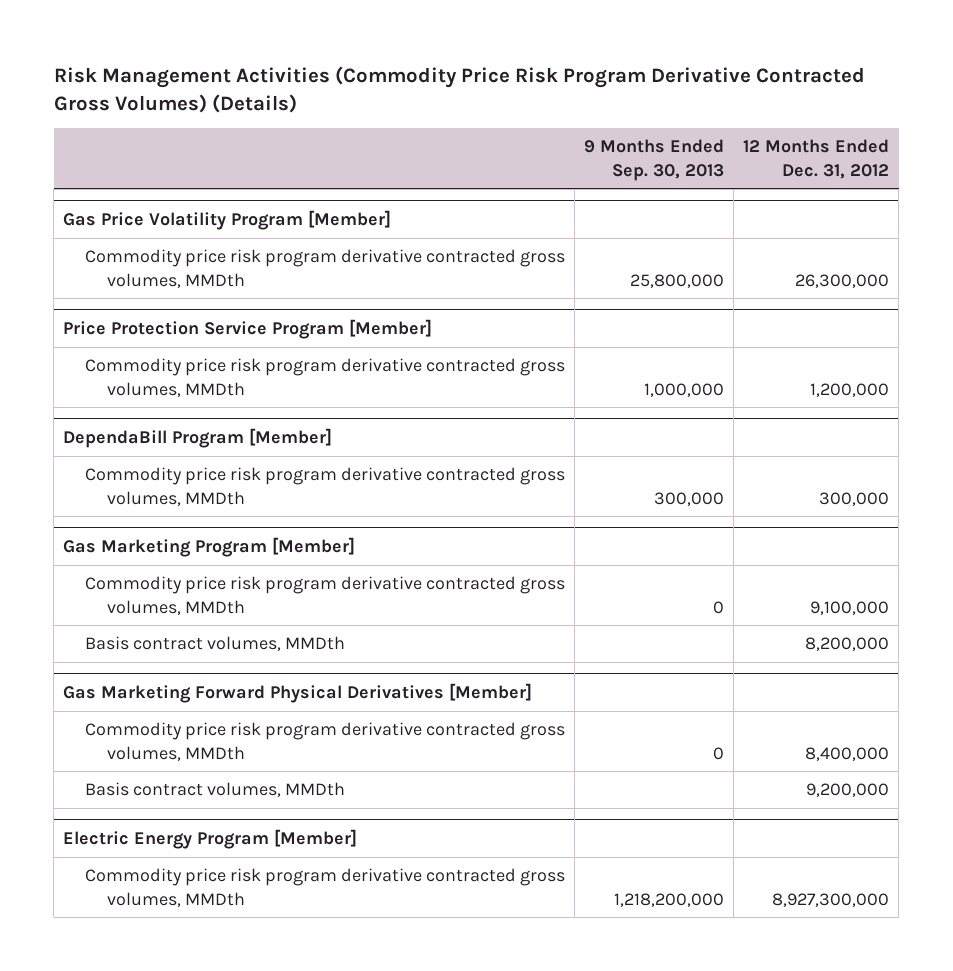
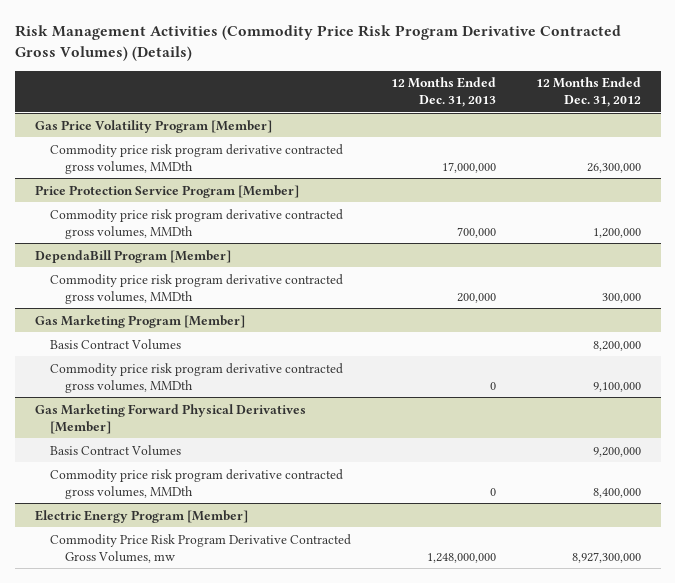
[584,139,725,181] 9 Months Ended Sep. 30, 2013 -> none
none -> [390,77,496,108] 12 Months Ended Dec. 31, 2013
none -> [49,338,181,350] Basis Contract Volumes
[85,636,346,652] Basis contract volumes, MMDth -> none
none -> [49,444,181,456] Basis Contract Volumes
[85,782,346,798] Basis contract volumes, MMDth -> none
[85,868,566,907] Commodity price risk program derivative contracted gross volumes, MMDth -> [49,533,351,563] Commodity Price Risk Program Derivative Contracted Gross Volumes, mw

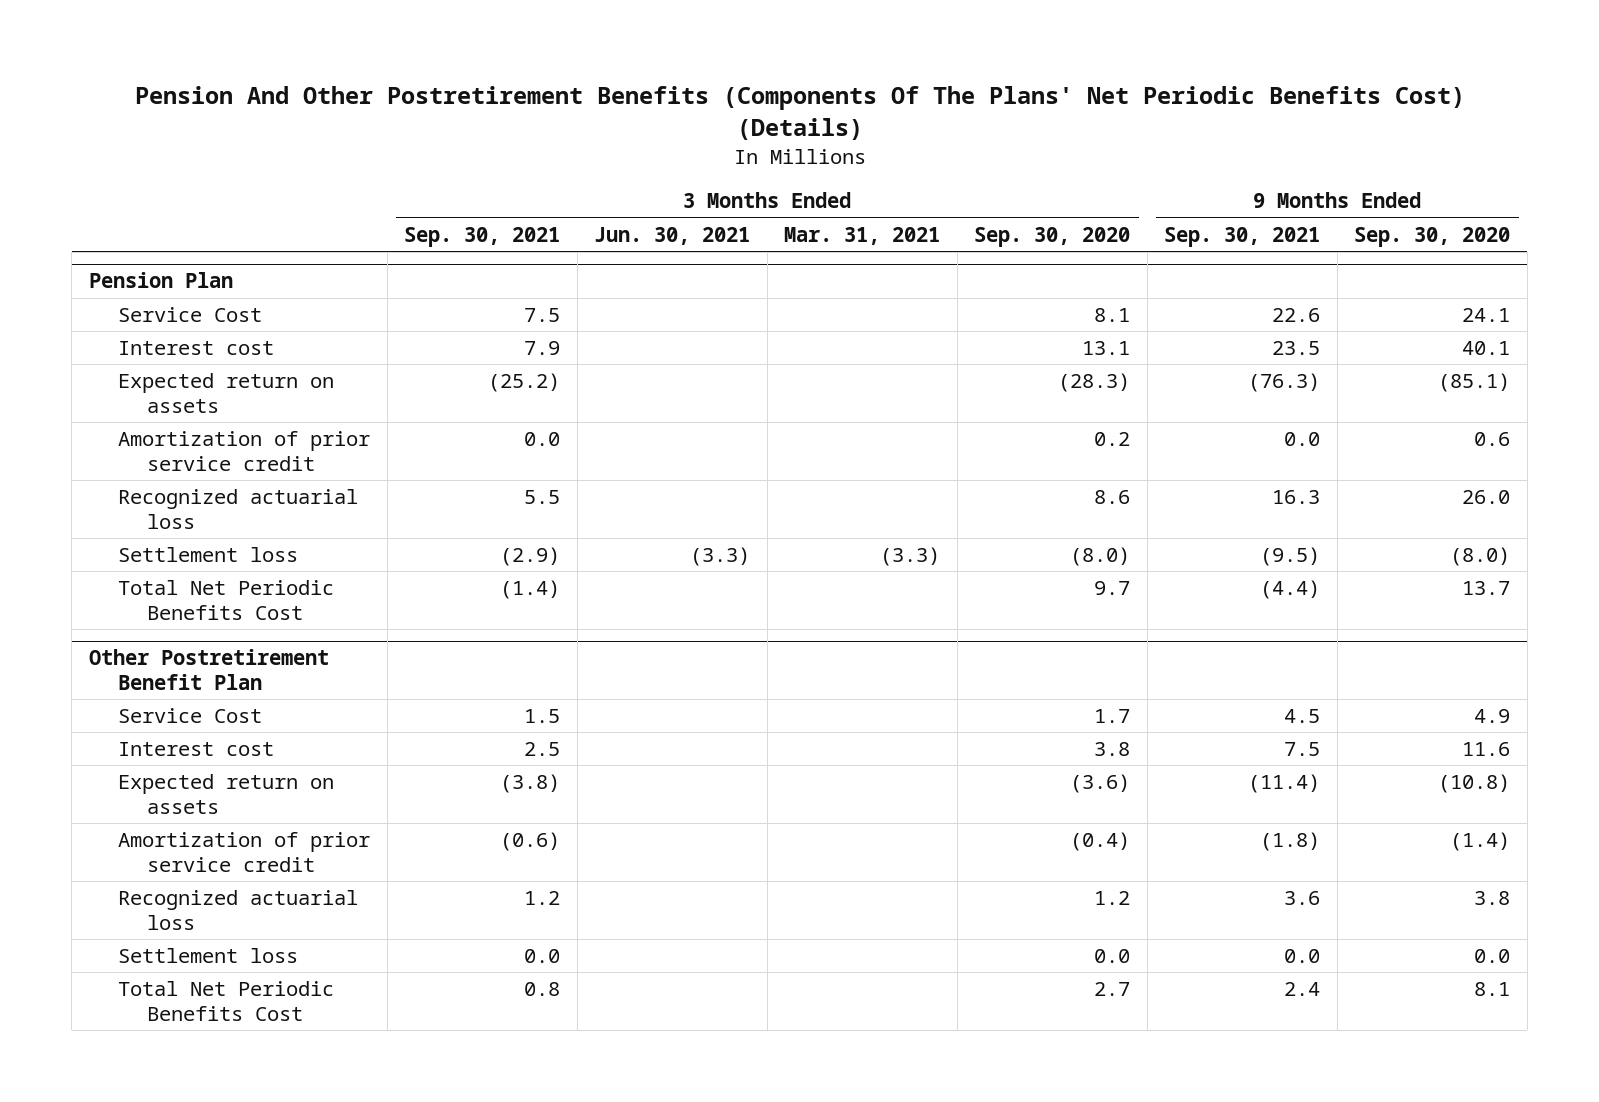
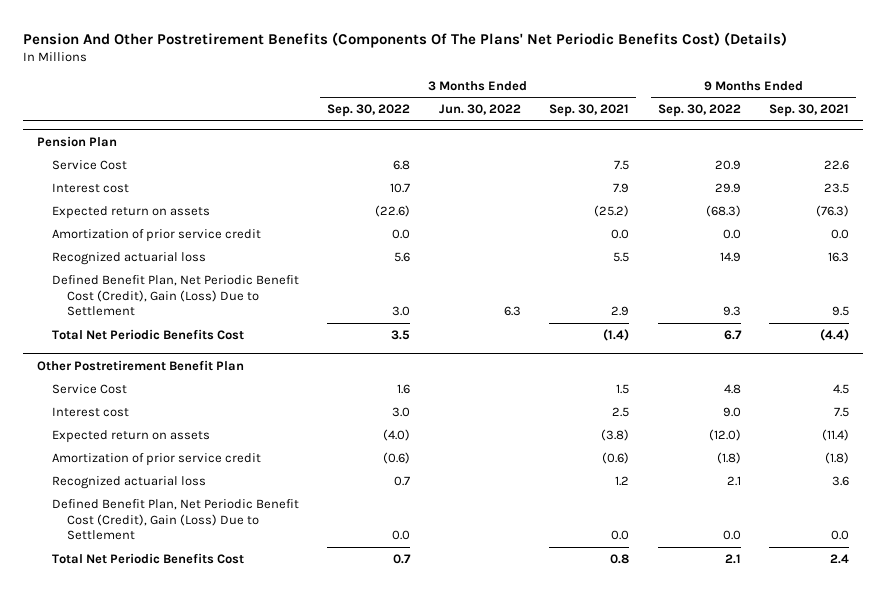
[594,226,751,245] Jun. 30, 2021 -> none
[784,226,941,245] Mar. 31, 2021 -> none
[974,226,1131,247] Sep. 30, 2020 -> none
[1354,226,1511,247] Sep. 30, 2020 -> none
none -> [327,104,411,118] Sep. 30, 2022
none -> [438,104,521,116] Jun. 30, 2022
none -> [657,104,741,118] Sep. 30, 2022
[118,547,299,563] Settlement loss -> none
none -> [52,274,300,317] Defined Benefit Plan, Net Periodic Benefit Cost (Credit), Gain (Loss) Due to Settlement
[118,948,299,964] Settlement loss -> none
none -> [52,498,300,541] Defined Benefit Plan, Net Periodic Benefit Cost (Credit), Gain (Loss) Due to Settlement

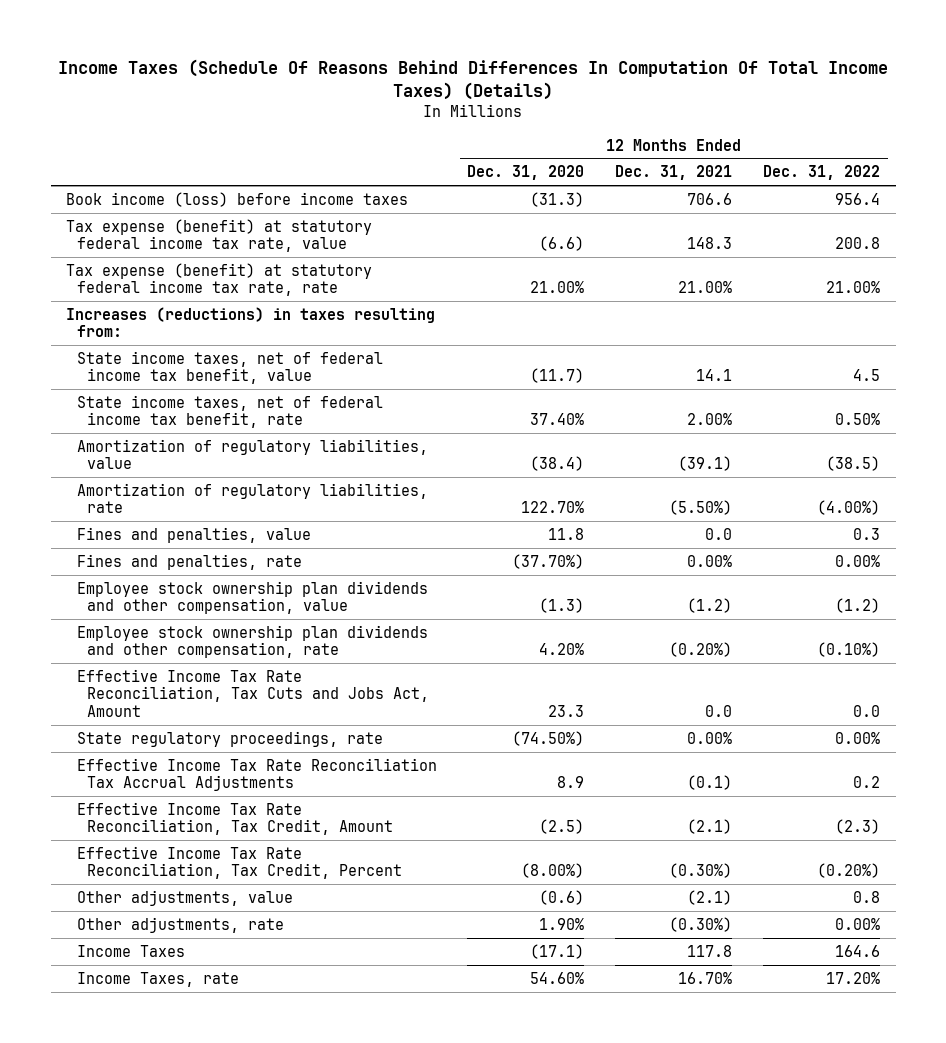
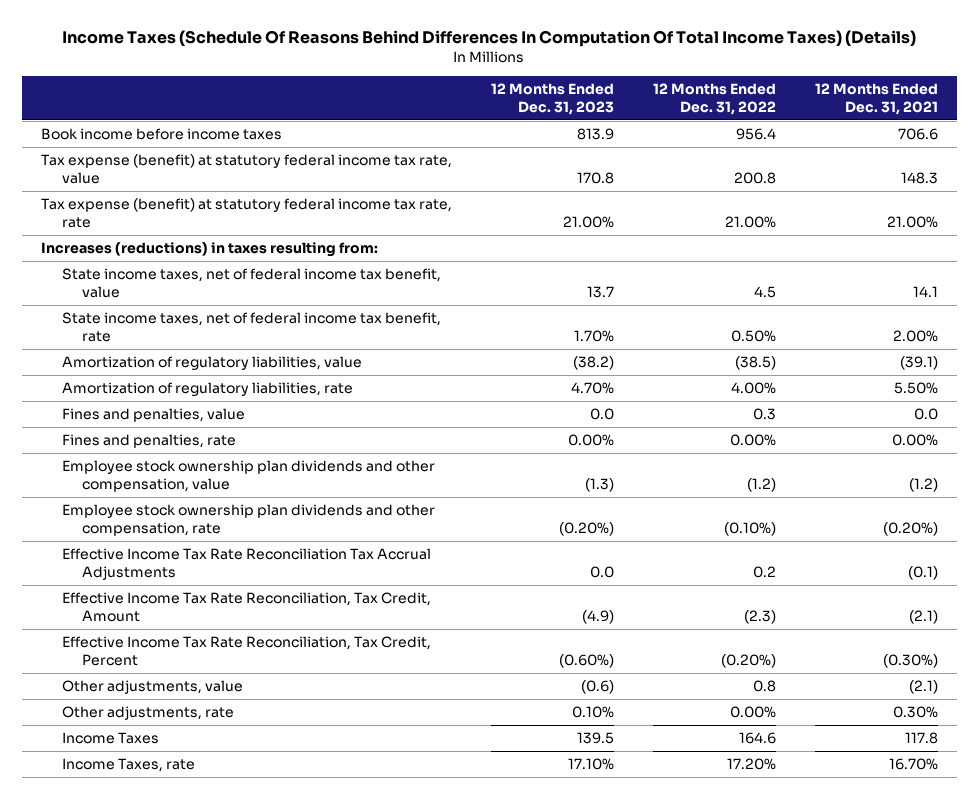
[467,165,585,181] Dec. 31, 2020 -> none
none -> [491,83,615,115] 12 Months Ended Dec. 31, 2023
[66,191,409,207] Book income (loss) before income taxes -> [41,128,283,141] Book income before income taxes
[669,500,733,516] (5.50%) -> [893,382,938,395] 5.50%
[817,500,881,516] (4.00%) -> [730,382,776,395] 4.00%
[76,668,430,718] Effective Income Tax Rate Reconciliation, Tax Cuts and Jobs Act, Amount -> none
[76,730,383,747] State regulatory proceedings, rate -> none
[669,916,733,932] (0.30%) -> [892,706,938,719] 0.30%

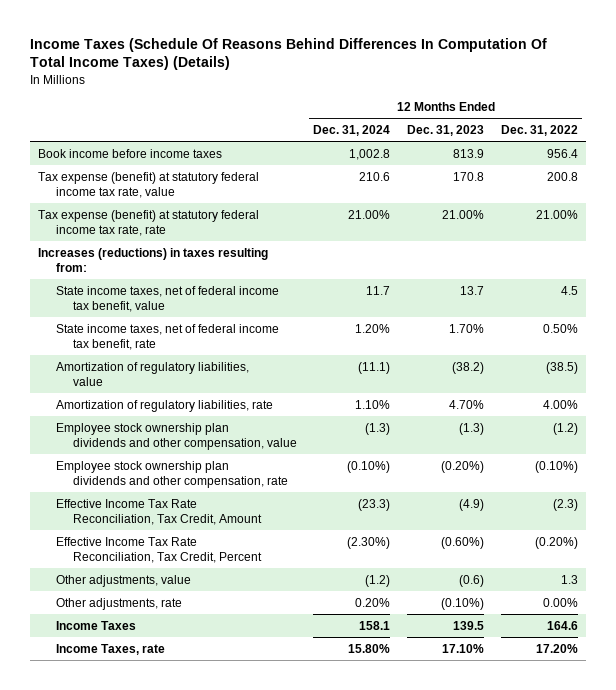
[814,83,938,115] 12 Months Ended Dec. 31, 2021 -> none
none -> [313,125,391,137] Dec. 31, 2024
[61,408,245,423] Fines and penalties, value -> none
[61,434,236,449] Fines and penalties, rate -> none
[61,548,431,580] Effective Income Tax Rate Reconciliation Tax Accrual Adjustments -> none
[752,680,776,693] 0.8 -> [560,574,578,584] 1.3
[572,706,615,719] 0.10% -> [441,597,485,610] (0.10%)

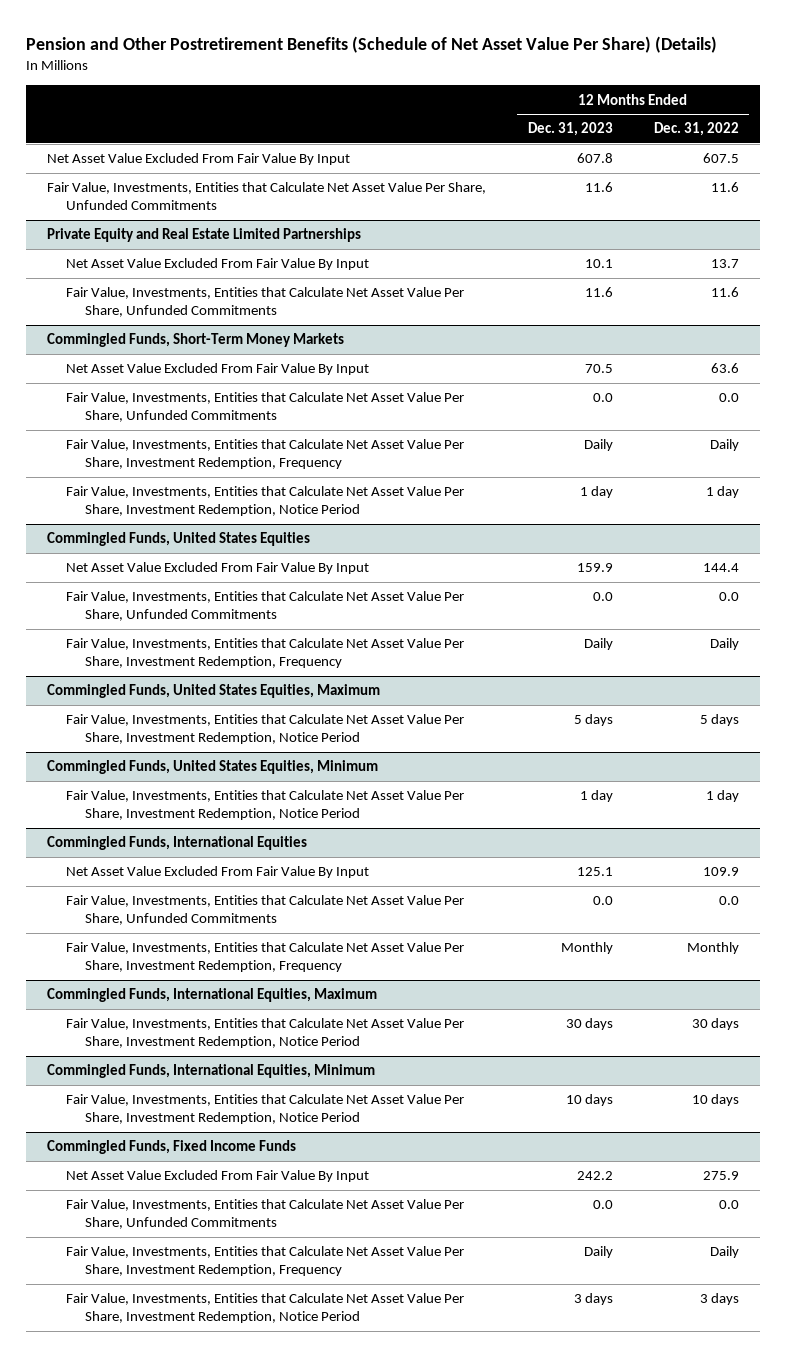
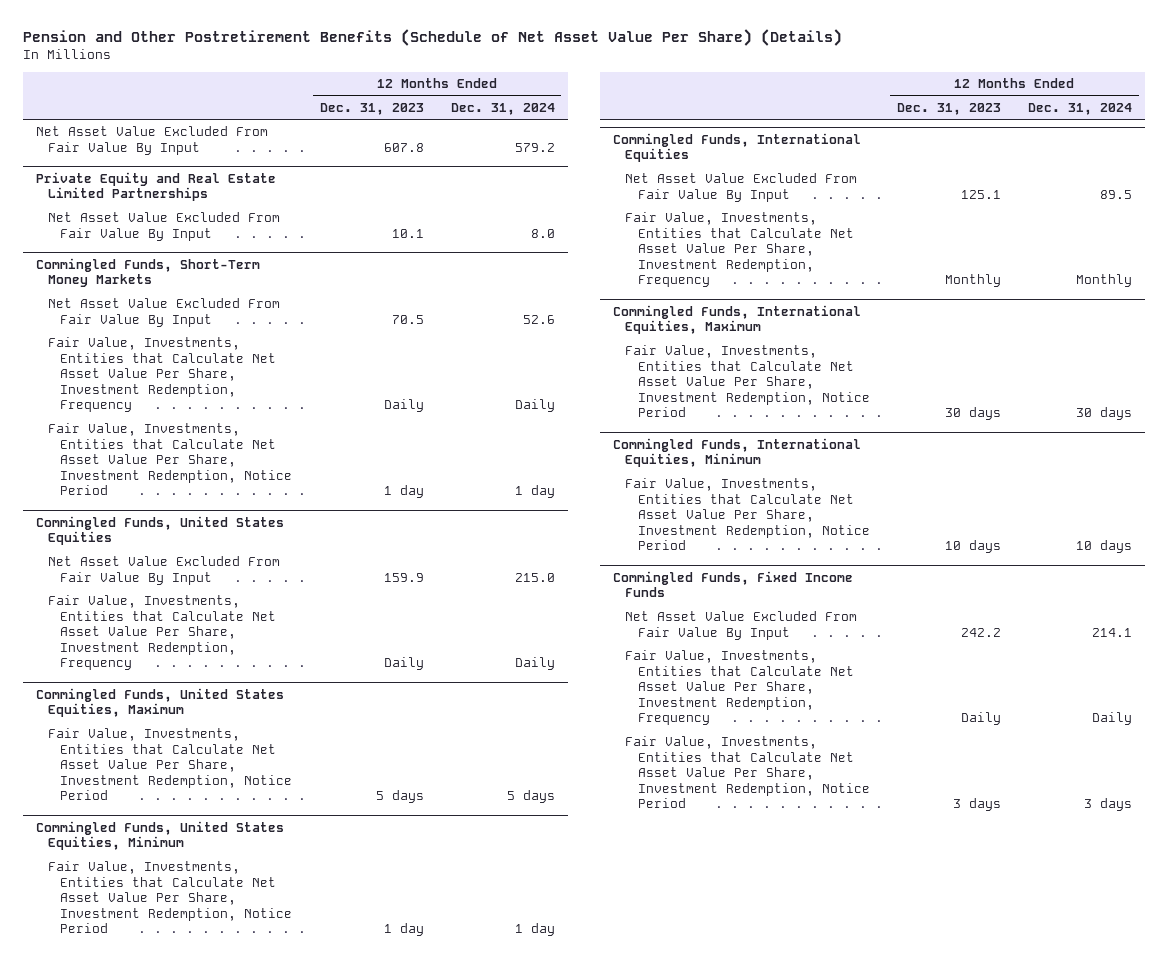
[653,122,739,137] Dec. 31, 2022 -> none
none -> [450,102,555,115] Dec. 31, 2024
[47,182,487,211] Fair Value, Investments, Entities that Calculate Net Asset Value Per Share, Unfunded Commitments -> none
[66,287,465,318] Fair Value, Investments, Entities that Calculate Net Asset Value Per Share, Unfunded Commitments -> none
[66,392,465,423] Fair Value, Investments, Entities that Calculate Net Asset Value Per Share, Unfunded Commitments -> none
[66,591,465,622] Fair Value, Investments, Entities that Calculate Net Asset Value Per Share, Unfunded Commitments -> none
[66,895,465,926] Fair Value, Investments, Entities that Calculate Net Asset Value Per Share, Unfunded Commitments -> none
[66,1199,465,1230] Fair Value, Investments, Entities that Calculate Net Asset Value Per Share, Unfunded Commitments -> none

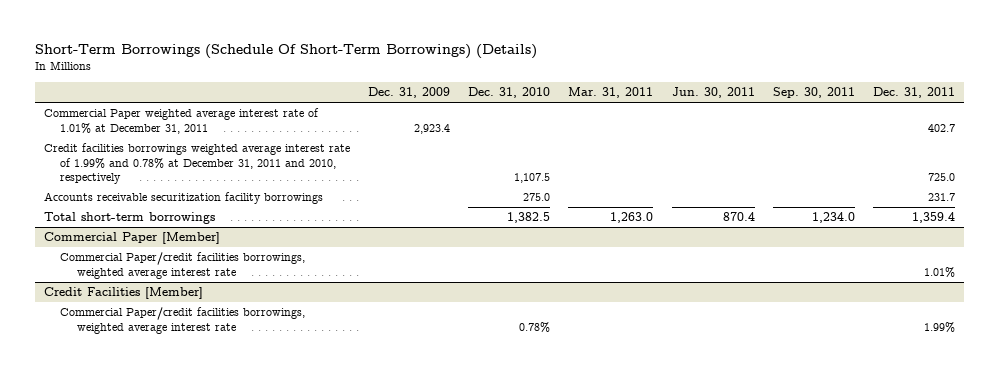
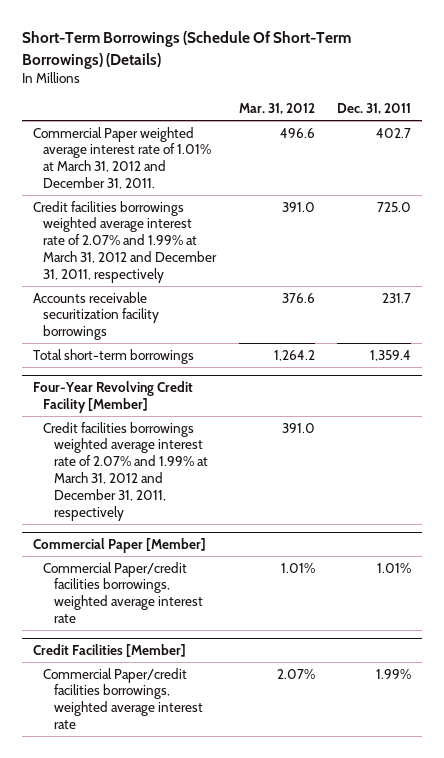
[368,87,451,99] Dec. 31, 2009 -> none
[468,87,551,99] Dec. 31, 2010 -> none
[568,87,654,99] Mar. 31, 2011 -> none
[671,87,755,99] Jun. 30, 2011 -> none
[772,87,855,99] Sep. 30, 2011 -> none
none -> [238,103,315,115] Mar. 31, 2012
[44,108,320,134] Commercial Paper weighted average interest rate of 1.01% at December 31, 2011 -> [33,126,212,190] Commercial Paper weighted average interest rate of 1.01% at March 31, 2012 and December 31, 2011.
[44,143,351,185] Credit facilities borrowings weighted average interest rate of 1.99% and 0.78% at December 31, 2011 and 2010, respectively -> [33,200,218,284] Credit facilities borrowings weighted average interest rate of 2.07% and 1.99% at March 31, 2012 and December 31, 2011, respectively
none -> [33,381,194,413] Four-Year Revolving Credit Facility [Member]
none -> [43,421,208,522] Credit facilities borrowings weighted average interest rate of 2.07% and 1.99% at March 31, 2012 and December 31, 2011, respectively

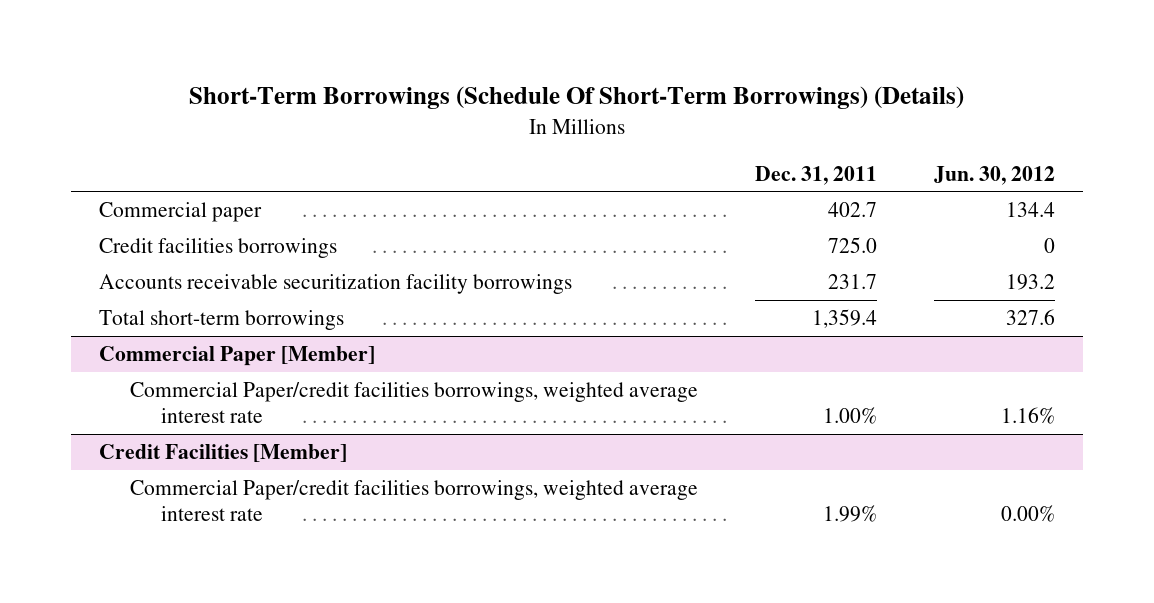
[238,103,315,115] Mar. 31, 2012 -> none
none -> [934,165,1056,185] Jun. 30, 2012
[33,126,212,190] Commercial Paper weighted average interest rate of 1.01% at March 31, 2012 and December 31, 2011. -> [99,202,263,223] Commercial paper
[33,200,218,284] Credit facilities borrowings weighted average interest rate of 2.07% and 1.99% at March 31, 2012 and December 31, 2011, respectively -> [99,238,338,259] Credit facilities borrowings
[33,381,194,413] Four-Year Revolving Credit Facility [Member] -> none
[43,421,208,522] Credit facilities borrowings weighted average interest rate of 2.07% and 1.99% at March 31, 2012 and December 31, 2011, respectively -> none
[376,562,411,573] 1.01% -> [823,406,878,424] 1.00%

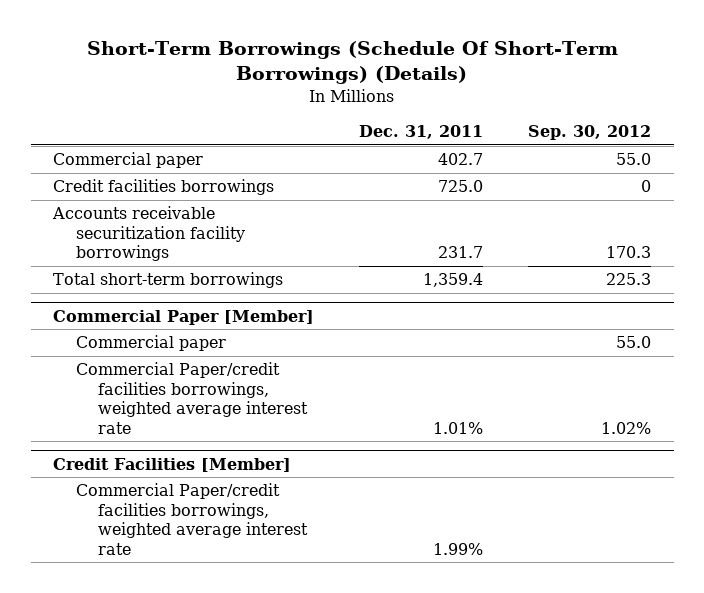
[934,165,1056,185] Jun. 30, 2012 -> none
none -> [528,125,652,141] Sep. 30, 2012
none -> [75,335,226,352] Commercial paper
[823,406,878,424] 1.00% -> [433,421,484,434] 1.01%

